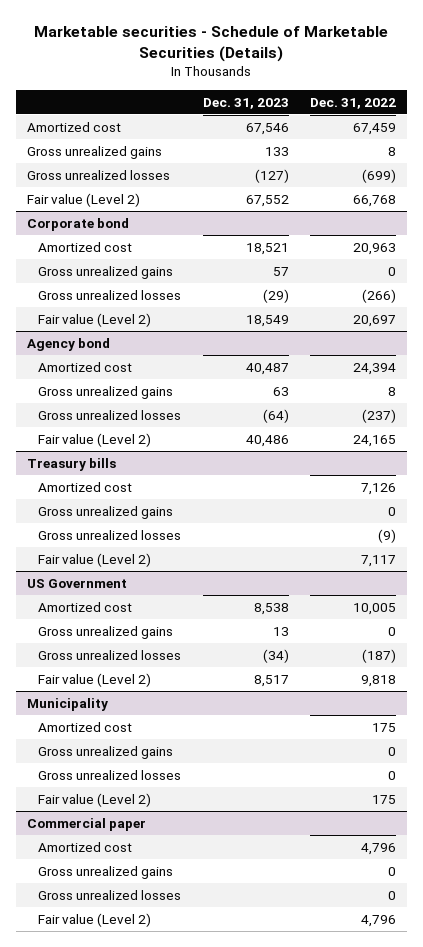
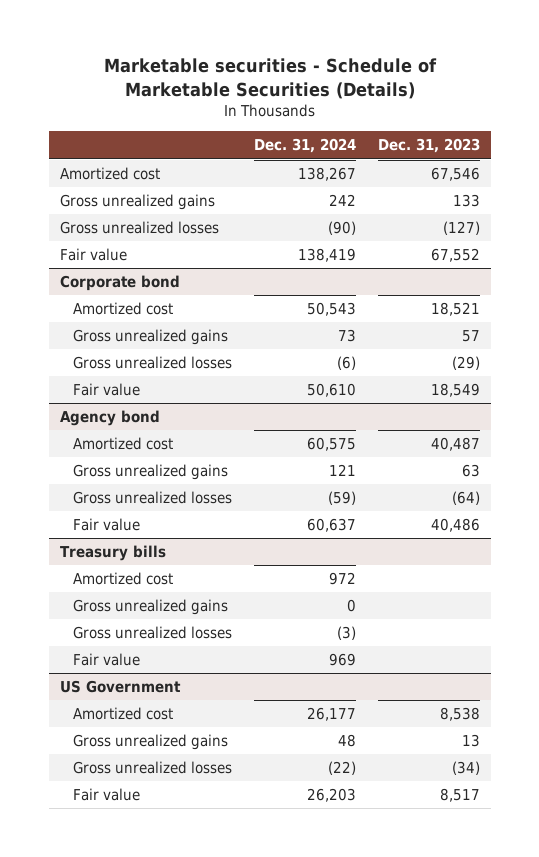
[309,97,396,109] Dec. 31, 2022 -> none
none -> [254,138,357,154] Dec. 31, 2024
[26,192,140,207] Fair value (Level 2) -> [59,248,127,262] Fair value
[38,312,152,327] Fair value (Level 2) -> [73,383,141,397] Fair value
[38,432,152,447] Fair value (Level 2) -> [73,518,141,532] Fair value
[38,552,152,567] Fair value (Level 2) -> [73,653,141,667] Fair value
[26,697,108,711] Municipality -> none
[38,721,133,732] Amortized cost -> none
[38,745,174,759] Gross unrealized gains -> none
[38,769,182,780] Gross unrealized losses -> none
[38,792,152,807] Fair value (Level 2) -> none
[26,817,146,831] Commercial paper -> none
[38,841,133,852] Amortized cost -> none
[38,865,174,879] Gross unrealized gains -> none
[38,889,182,900] Gross unrealized losses -> none
[38,912,152,927] Fair value (Level 2) -> none
[38,672,152,687] Fair value (Level 2) -> [73,788,141,802] Fair value

